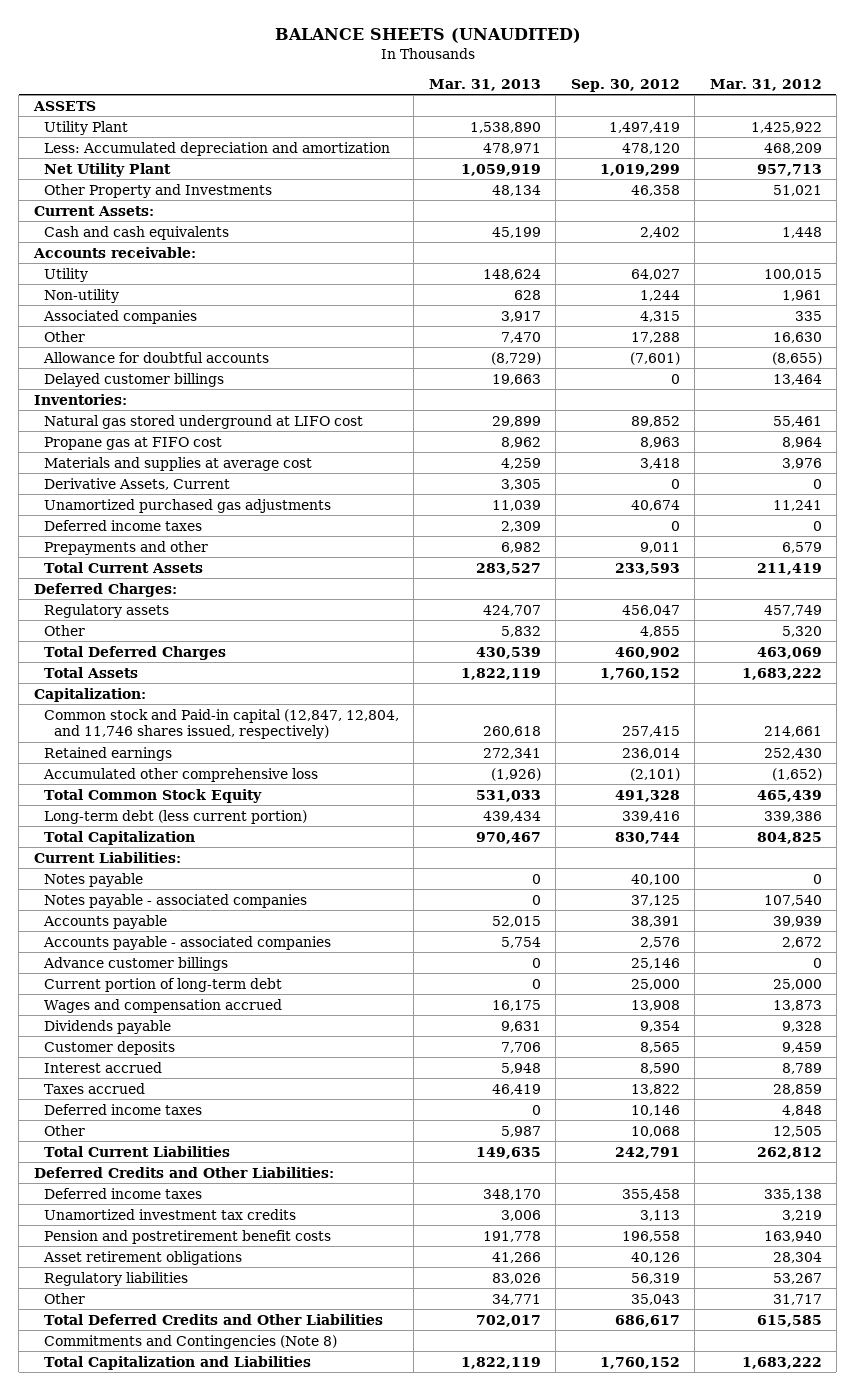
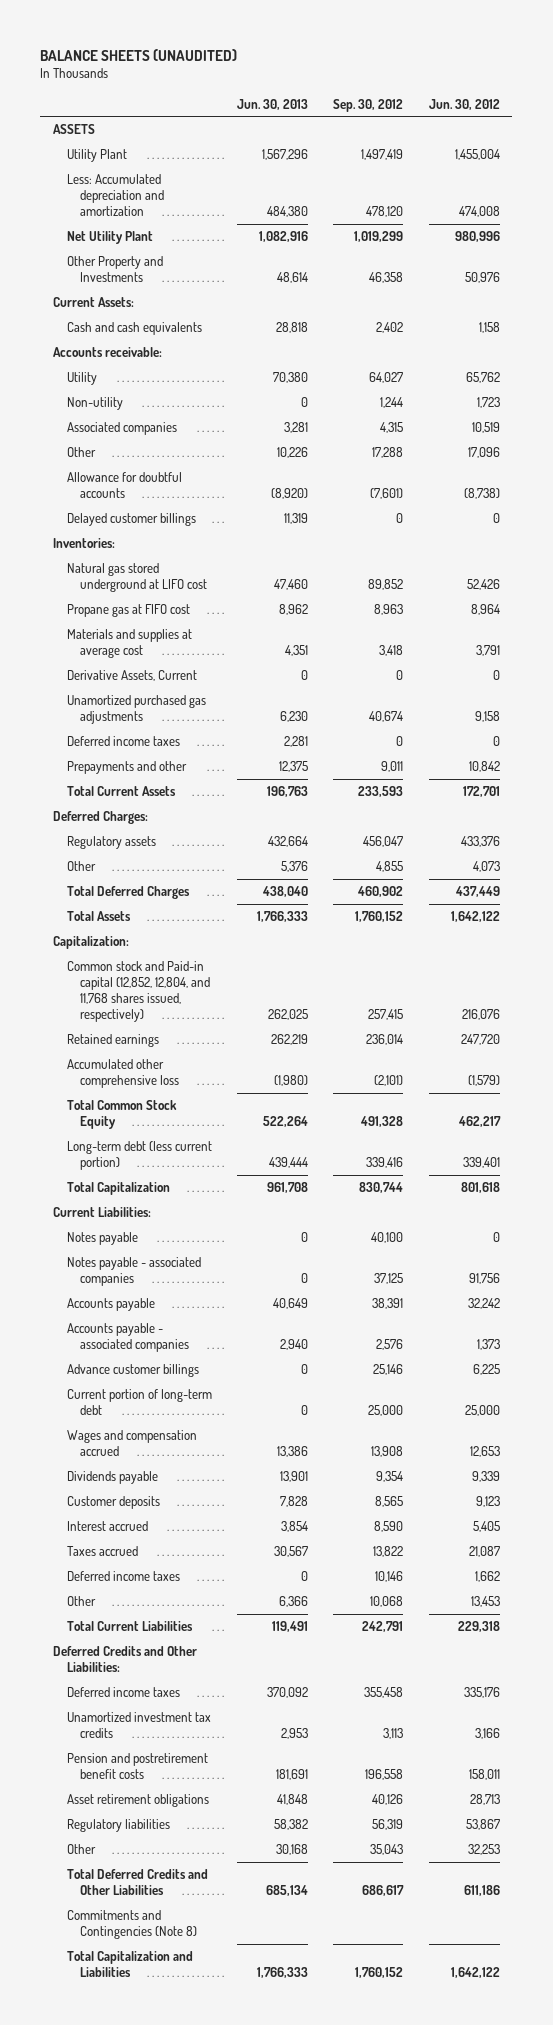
[428,78,541,91] Mar. 31, 2013 -> none
[709,78,822,91] Mar. 31, 2012 -> none
none -> [237,98,309,110] Jun. 30, 2013
none -> [428,98,500,110] Jun. 30, 2012
[43,708,399,740] Common stock and Paid-in capital (12,847, 12,804, and 11,746 shares issued, respectively) -> [66,961,211,1022] Common stock and Paid-in capital (12,852, 12,804, and 11,768 shares issued, respectively)

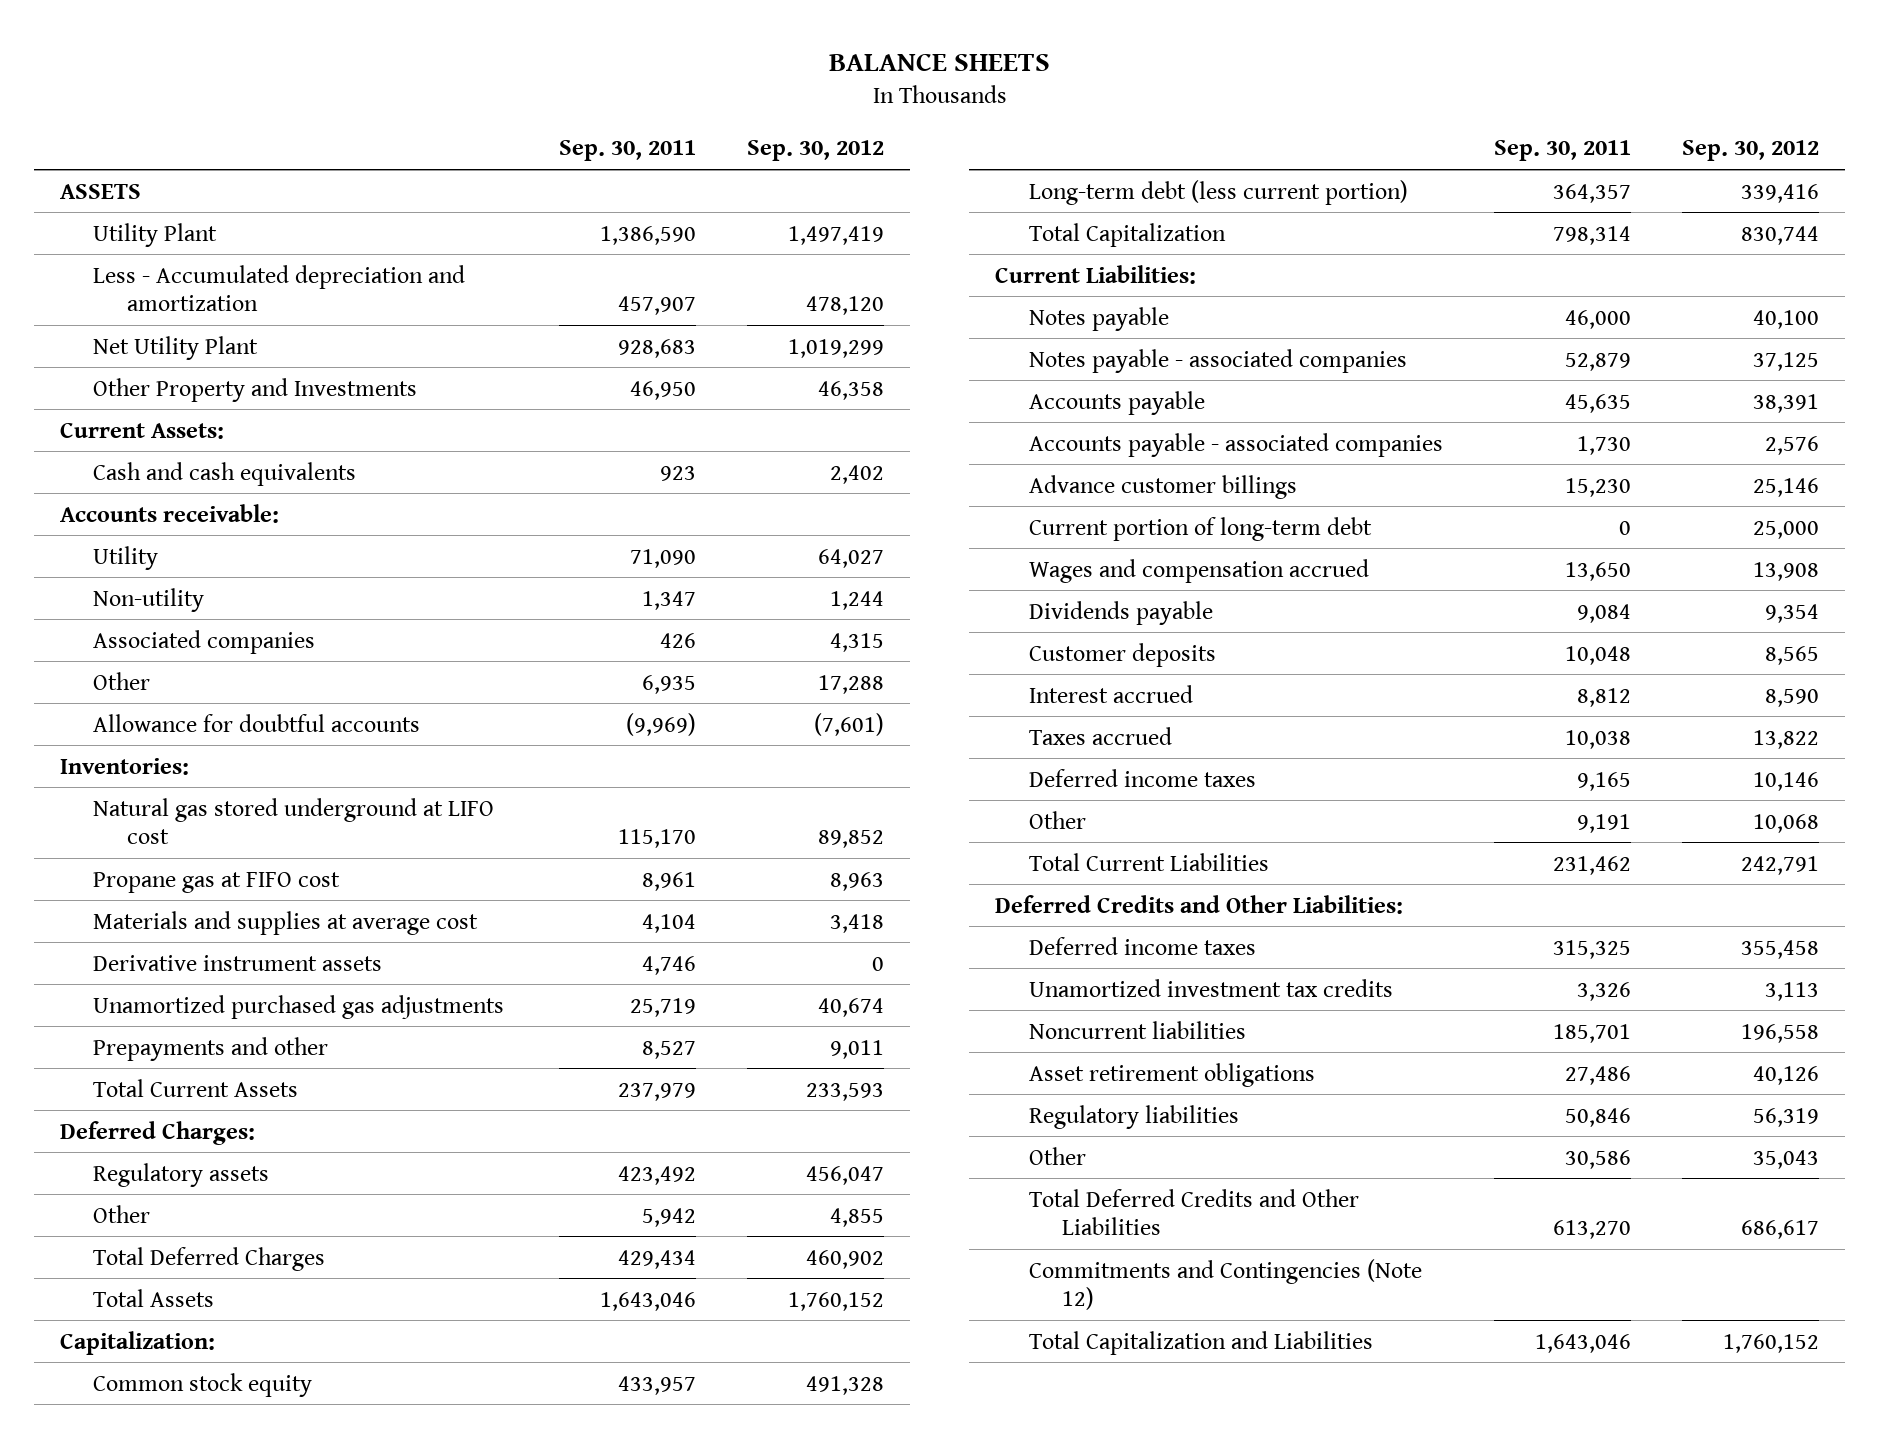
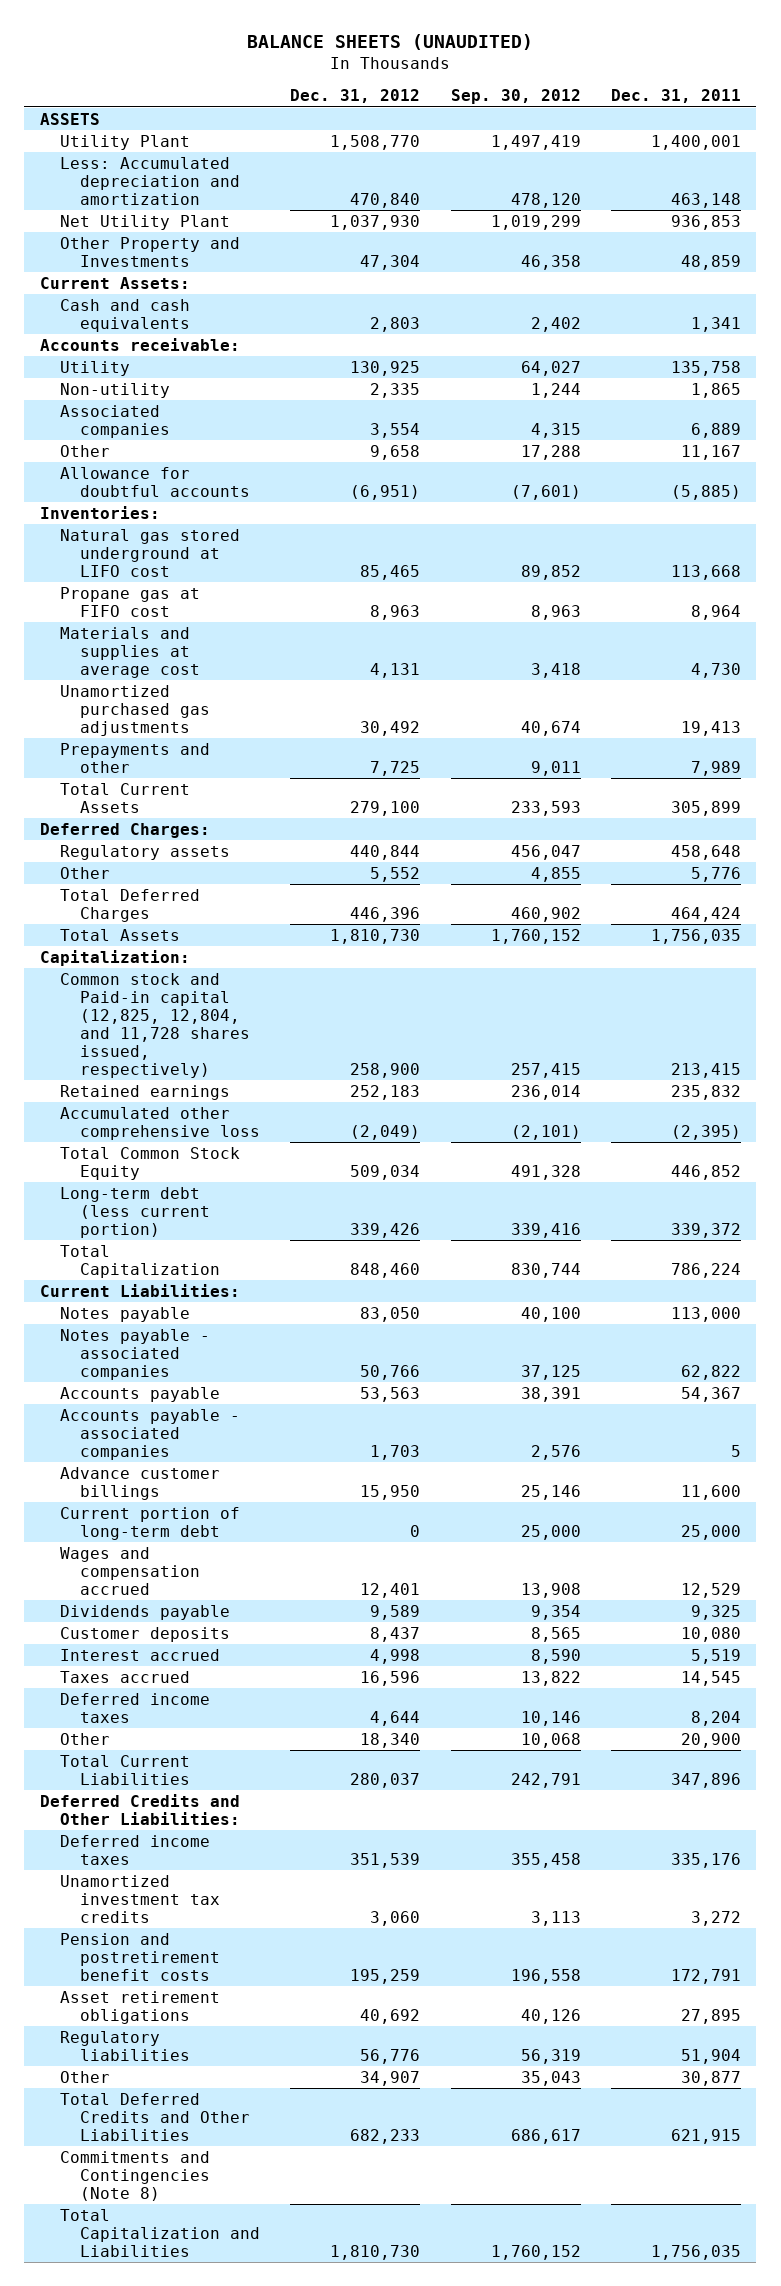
[828,52,1050,71] BALANCE SHEETS -> [247,34,534,51] BALANCE SHEETS (UNAUDITED)
[558,140,696,162] Sep. 30, 2011 -> none
none -> [290,89,421,104] Dec. 31, 2012
none -> [611,89,742,104] Dec. 31, 2011
[93,264,466,312] Less - Accumulated depreciation and amortization -> [59,156,240,205] Less: Accumulated depreciation and amortization
[93,954,383,971] Derivative instrument assets -> none
none -> [59,972,250,1078] Common stock and Paid-in capital (12,825, 12,804, and 11,728 shares issued, respectively)
none -> [59,1084,230,1100] Retained earnings
none -> [59,1106,260,1140] Accumulated other comprehensive loss
[93,1372,313,1397] Common stock equity -> [59,1146,240,1180] Total Common Stock Equity
[1028,1020,1246,1039] Noncurrent liabilities -> [59,1932,220,1981] Pension and postretirement benefit costs
[1028,1258,1422,1311] Commitments and Contingencies (Note 12) -> [59,2150,210,2201] Commitments and Contingencies (Note 8)

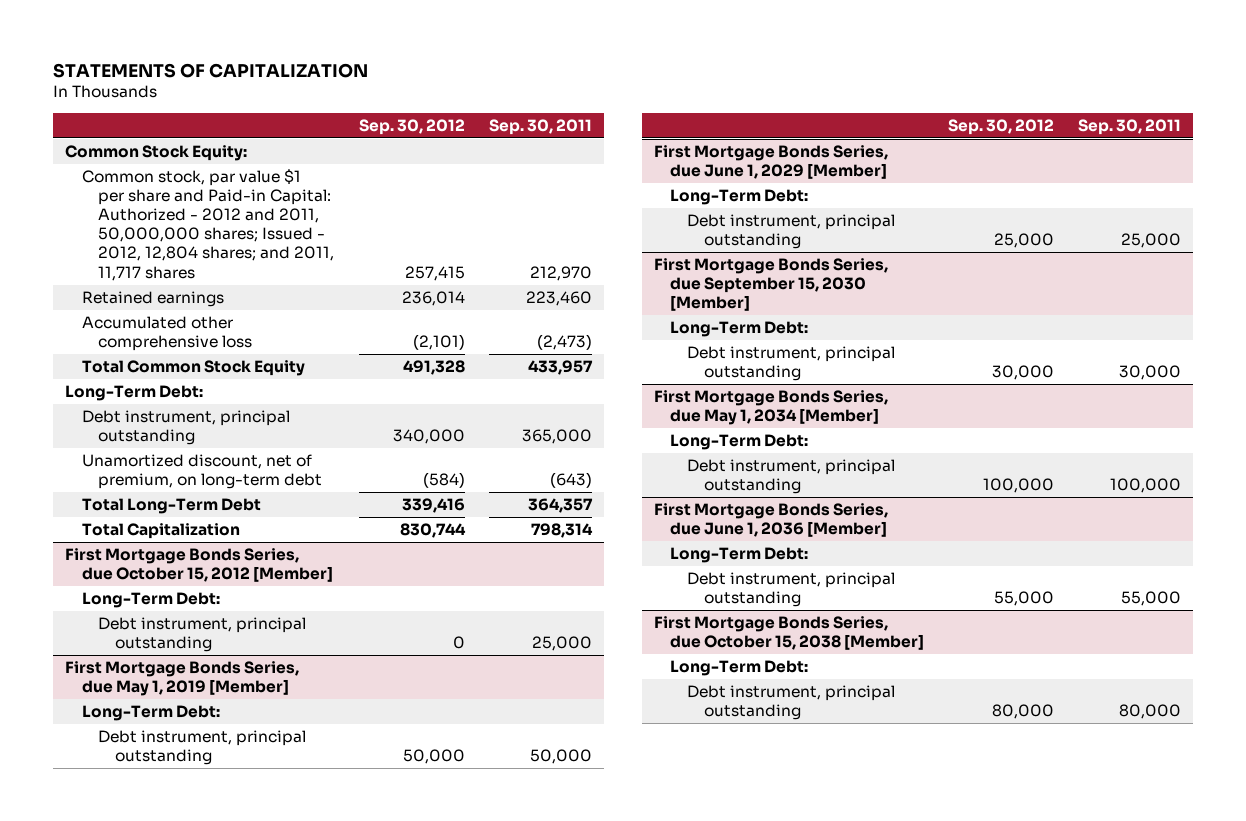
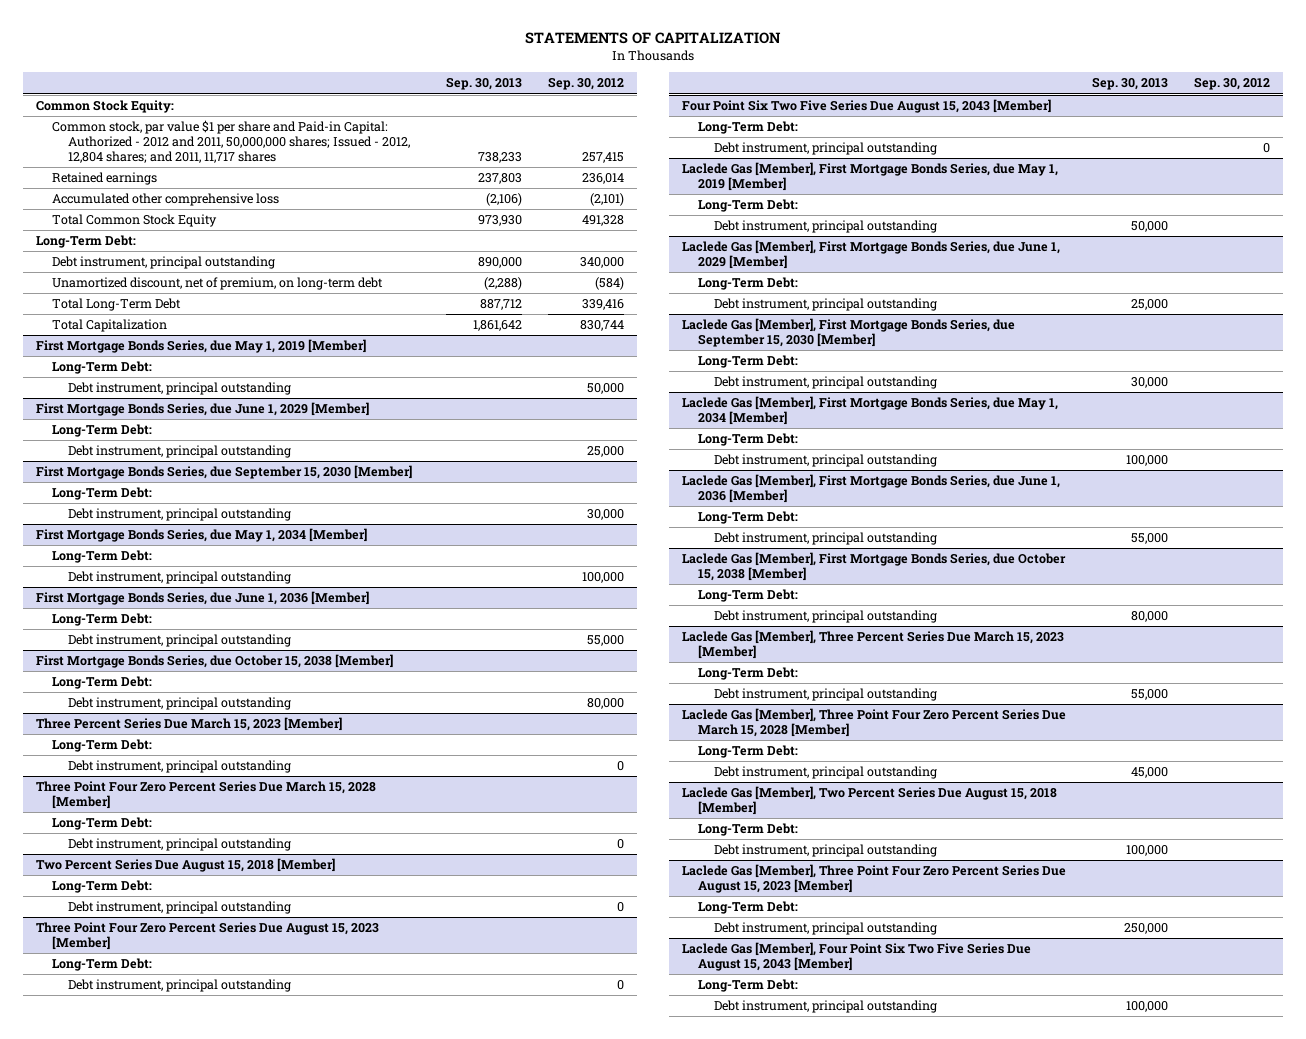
[488,118,592,135] Sep. 30, 2011 -> none
none -> [446,77,523,91] Sep. 30, 2013
[64,548,333,583] First Mortgage Bonds Series, due October 15, 2012 [Member] -> none
[81,592,220,609] Long-Term Debt: -> none
[98,617,307,653] Debt instrument, principal outstanding -> none
none -> [36,717,343,732] Three Percent Series Due March 15, 2023 [Member]
none -> [52,739,153,753] Long-Term Debt:
none -> [68,760,292,774] Debt instrument, principal outstanding
none -> [36,781,377,810] Three Point Four Zero Percent Series Due March 15, 2028 [Member]
none -> [52,817,153,831] Long-Term Debt:
none -> [68,838,292,852] Debt instrument, principal outstanding
none -> [36,858,336,873] Two Percent Series Due August 15, 2018 [Member]
none -> [52,880,153,894] Long-Term Debt:
none -> [68,901,292,915] Debt instrument, principal outstanding
none -> [36,922,380,951] Three Point Four Zero Percent Series Due August 15, 2023 [Member]
none -> [52,958,153,972] Long-Term Debt:
none -> [68,979,292,993] Debt instrument, principal outstanding
none -> [681,99,1051,114] Four Point Six Two Five Series Due August 15, 2043 [Member]
none -> [697,121,798,135] Long-Term Debt:
none -> [713,142,937,156] Debt instrument, principal outstanding
none -> [681,162,1058,192] Laclede Gas [Member], First Mortgage Bonds Series, due May 1, 2019 [Member]
none -> [697,199,798,213] Long-Term Debt:
none -> [713,220,937,234] Debt instrument, principal outstanding
none -> [681,240,1060,270] Laclede Gas [Member], First Mortgage Bonds Series, due June 1, 2029 [Member]
none -> [697,277,798,291] Long-Term Debt:
none -> [713,298,937,312] Debt instrument, principal outstanding
none -> [681,318,1015,348] Laclede Gas [Member], First Mortgage Bonds Series, due September 15, 2030 [Member]
none -> [697,355,798,369] Long-Term Debt:
none -> [713,376,937,390] Debt instrument, principal outstanding
none -> [681,396,1058,426] Laclede Gas [Member], First Mortgage Bonds Series, due May 1, 2034 [Member]
none -> [697,433,798,447] Long-Term Debt:
none -> [713,454,937,468] Debt instrument, principal outstanding
none -> [681,474,1060,504] Laclede Gas [Member], First Mortgage Bonds Series, due June 1, 2036 [Member]
none -> [697,511,798,525] Long-Term Debt:
none -> [713,532,937,546] Debt instrument, principal outstanding
none -> [681,552,1066,582] Laclede Gas [Member], First Mortgage Bonds Series, due October 15, 2038 [Member]
none -> [697,589,798,603] Long-Term Debt:
none -> [713,610,937,624] Debt instrument, principal outstanding
none -> [681,630,1064,660] Laclede Gas [Member], Three Percent Series Due March 15, 2023 [Member]
none -> [697,667,798,681] Long-Term Debt:
none -> [713,688,937,702] Debt instrument, principal outstanding
none -> [681,708,1066,738] Laclede Gas [Member], Three Point Four Zero Percent Series Due March 15, 2028 [Member]
none -> [697,745,798,759] Long-Term Debt:
none -> [713,766,937,780] Debt instrument, principal outstanding
none -> [681,786,1057,816] Laclede Gas [Member], Two Percent Series Due August 15, 2018 [Member]
none -> [697,823,798,837] Long-Term Debt:
none -> [713,844,937,858] Debt instrument, principal outstanding
none -> [681,864,1066,894] Laclede Gas [Member], Three Point Four Zero Percent Series Due August 15, 2023 [Member]
none -> [697,901,798,915] Long-Term Debt:
none -> [713,922,937,936] Debt instrument, principal outstanding
none -> [681,942,1031,972] Laclede Gas [Member], Four Point Six Two Five Series Due August 15, 2043 [Member]
none -> [697,979,798,993] Long-Term Debt:
none -> [713,1000,937,1014] Debt instrument, principal outstanding

